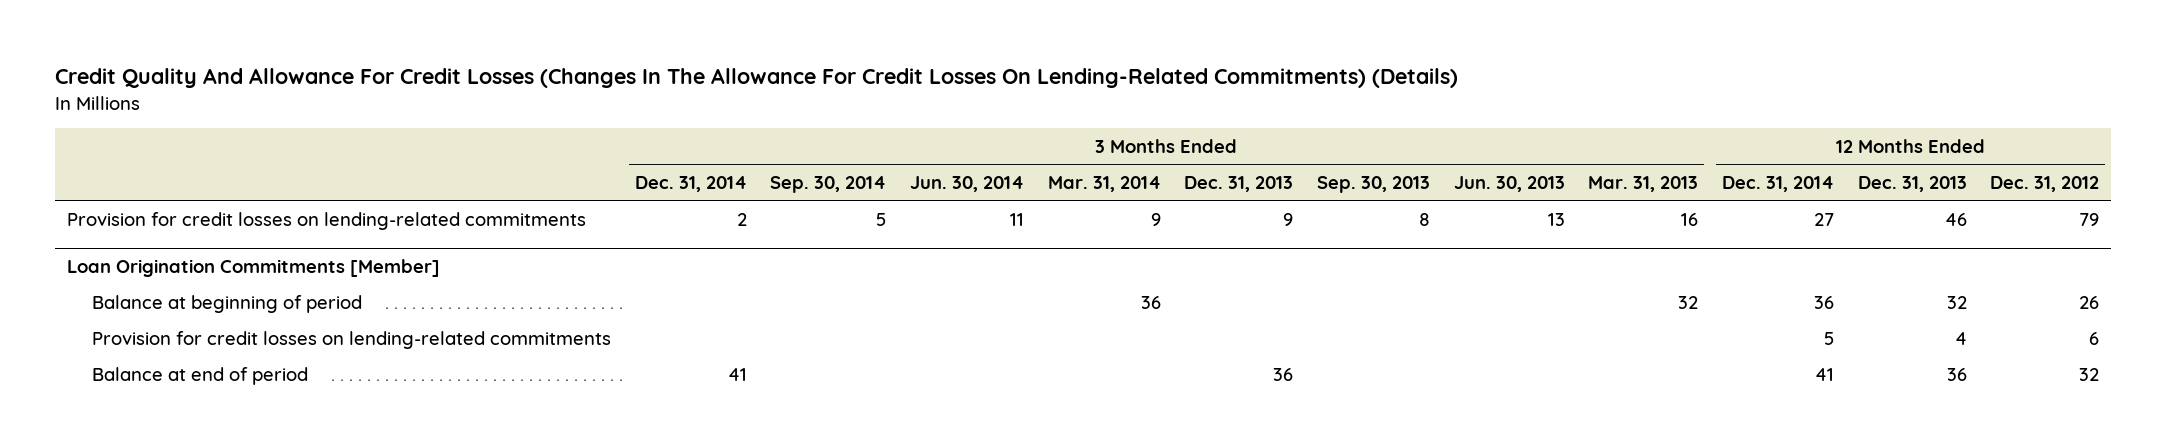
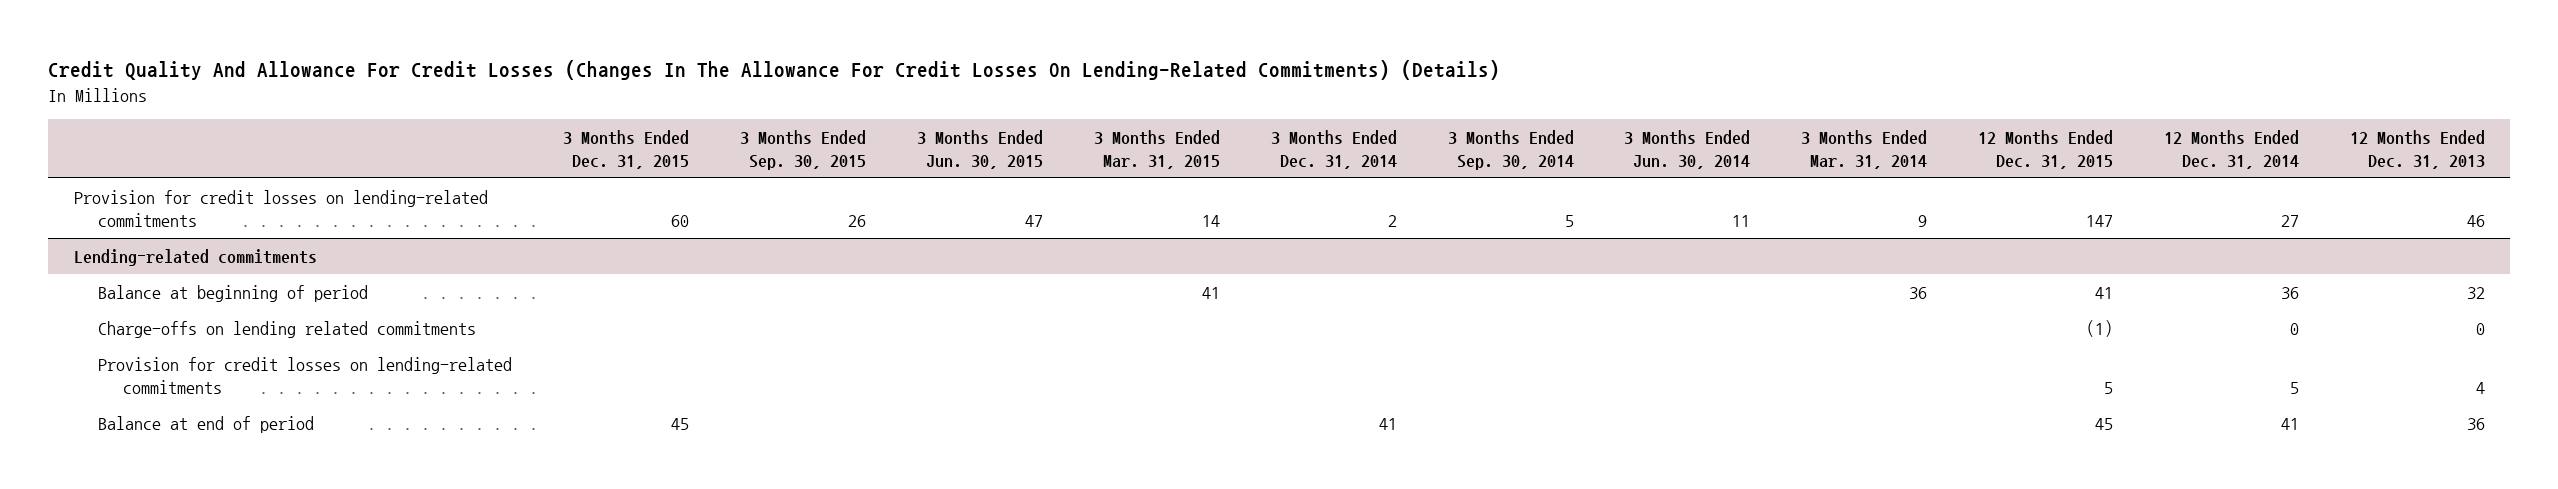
[1184,175,1294,192] Dec. 31, 2013 -> none
[1316,175,1430,193] Sep. 30, 2013 -> none
[1453,175,1565,192] Jun. 30, 2013 -> none
[1588,175,1699,192] Mar. 31, 2013 -> none
[1990,175,2100,192] Dec. 31, 2012 -> none
none -> [563,129,690,169] 3 Months Ended Dec. 31, 2015
none -> [740,129,867,170] 3 Months Ended Sep. 30, 2015
none -> [916,129,1043,169] 3 Months Ended Jun. 30, 2015
none -> [1093,129,1220,169] 3 Months Ended Mar. 31, 2015
none -> [1978,129,2114,169] 12 Months Ended Dec. 31, 2015
[67,258,441,277] Loan Origination Commitments [Member] -> [73,248,317,266] Lending-related commitments
none -> [98,320,477,338] Charge-offs on lending related commitments

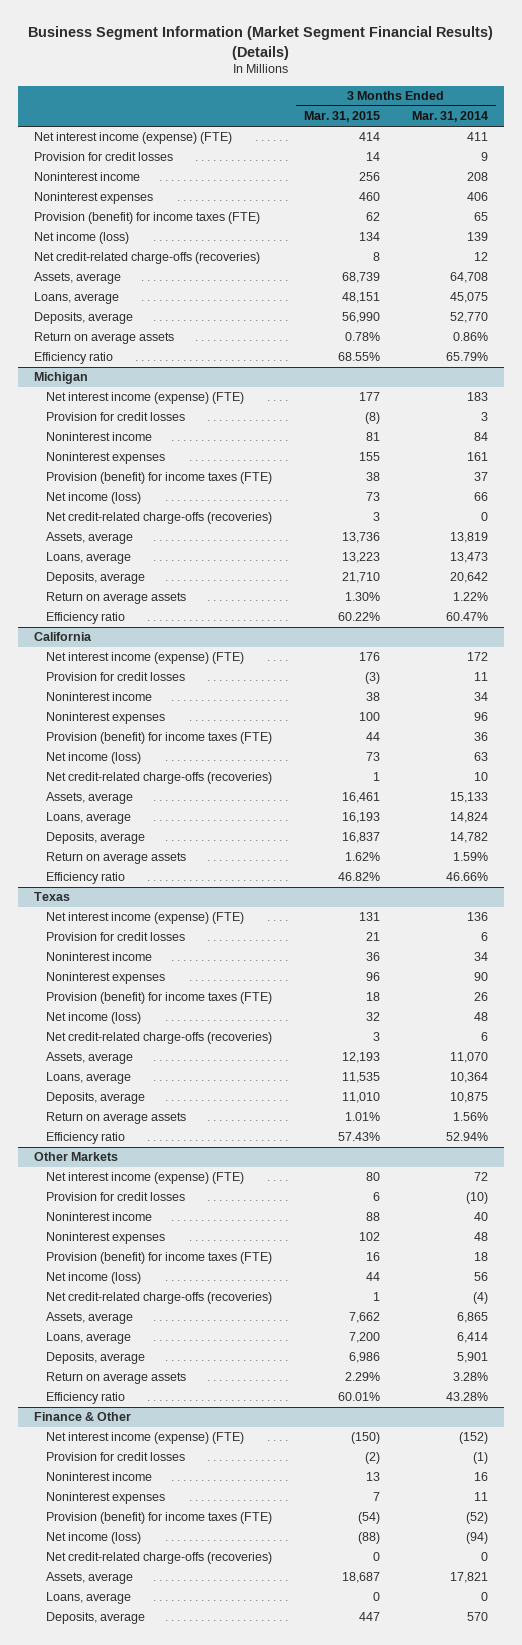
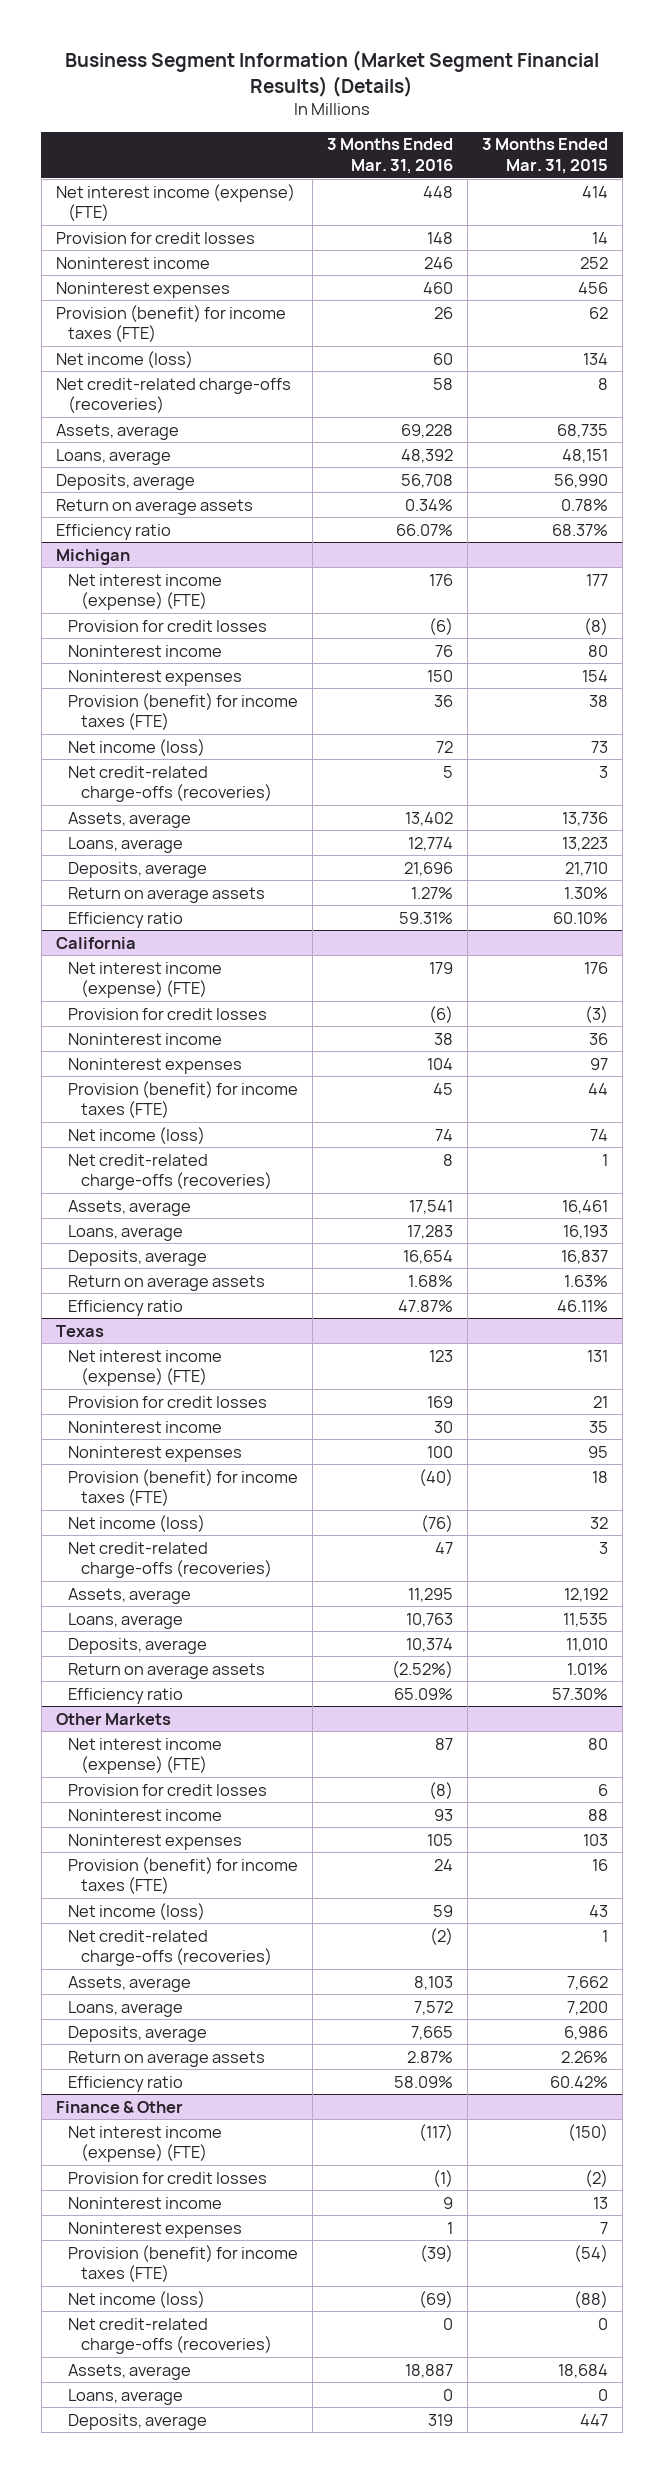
[412,111,489,123] Mar. 31, 2014 -> none
none -> [327,138,454,174] 3 Months Ended Mar. 31, 2016
[359,172,381,182] 256 -> [580,256,609,269] 252
[359,192,381,202] 460 -> [578,281,609,294] 456
[342,272,381,284] 68,739 -> [557,423,609,438] 68,735
[338,352,381,362] 68.55% -> [552,523,609,536] 68.37%
[366,432,381,442] 81 -> [588,644,609,657] 80
[359,452,381,462] 155 -> [582,669,609,682] 154
[338,612,381,622] 60.22% -> [553,911,609,924] 60.10%
[366,692,381,702] 38 -> [589,1032,609,1045] 36
[359,712,381,722] 100 -> [590,1057,609,1070] 97
[366,752,381,762] 73 -> [590,1128,609,1141] 74
[345,852,381,862] 1.62% -> [564,1274,609,1287] 1.63%
[338,872,381,882] 46.82% -> [557,1299,609,1312] 46.11%
[366,952,381,962] 36 -> [589,1420,609,1433] 35
[366,972,381,982] 96 -> [588,1445,609,1458] 95
[342,1052,381,1064] 12,193 -> [564,1587,609,1602] 12,192
[338,1132,381,1142] 57.43% -> [552,1687,609,1700] 57.30%
[359,1232,381,1242] 102 -> [583,1833,609,1846] 103
[366,1272,381,1282] 44 -> [589,1904,609,1917] 43
[345,1372,381,1382] 2.29% -> [561,2050,609,2063] 2.26%
[338,1392,381,1402] 60.01% -> [550,2075,609,2088] 60.42%
[342,1572,381,1584] 18,687 -> [558,2363,609,2378] 18,684

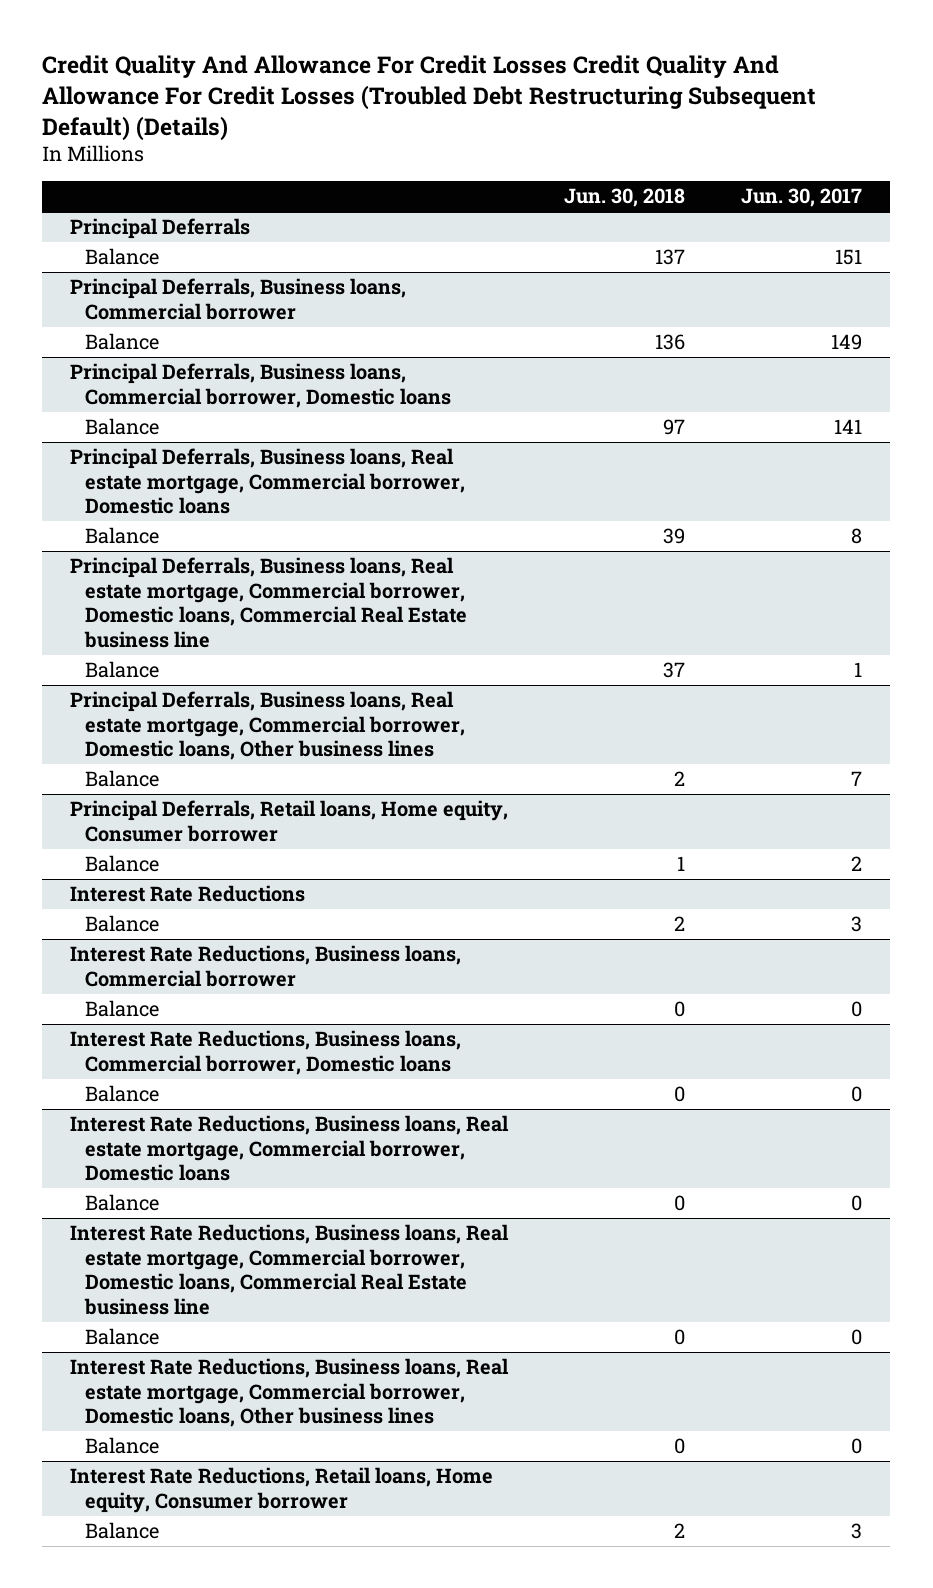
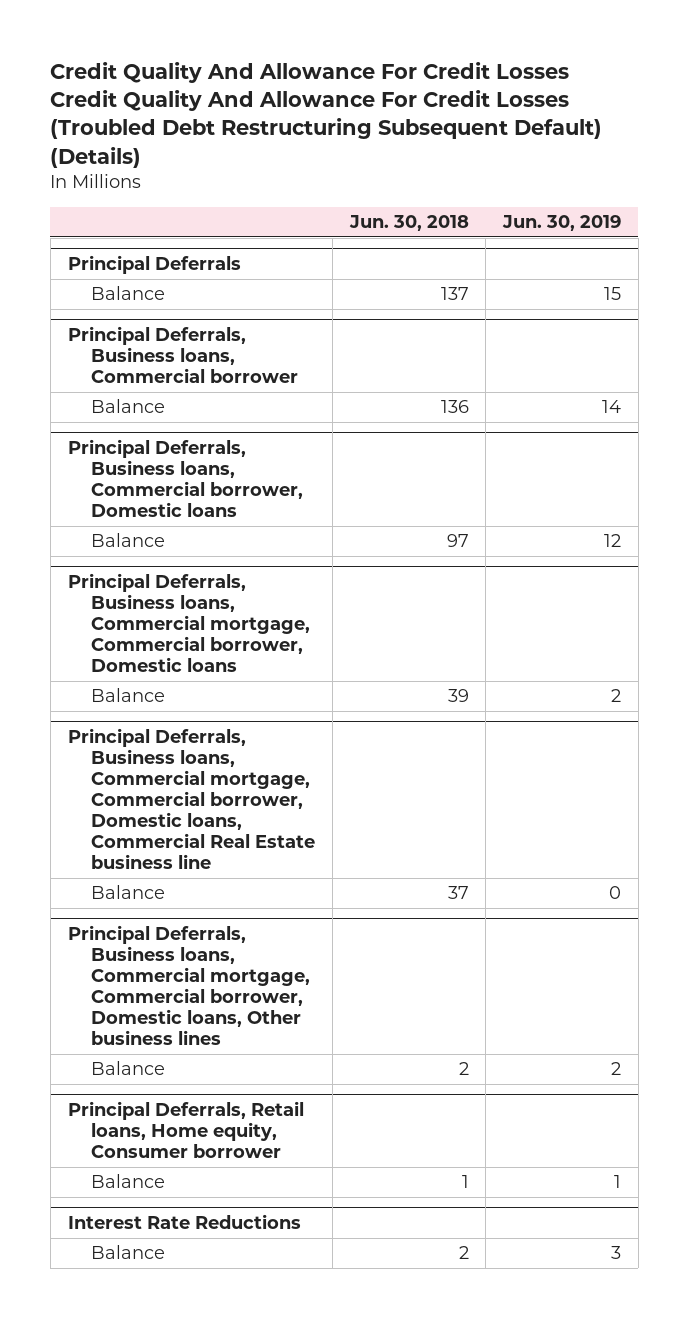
[741,188,863,208] Jun. 30, 2017 -> none
none -> [502,215,622,232] Jun. 30, 2019
[70,448,465,515] Principal Deferrals, Business loans, Real estate mortgage, Commercial borrower, Domestic loans -> [67,572,310,673] Principal Deferrals, Business loans, Commercial mortgage, Commercial borrower, Domestic loans
[70,557,467,649] Principal Deferrals, Business loans, Real estate mortgage, Commercial borrower, Domestic loans, Commercial Real Estate business line -> [67,727,315,870] Principal Deferrals, Business loans, Commercial mortgage, Commercial borrower, Domestic loans, Commercial Real Estate business line
[70,691,465,761] Principal Deferrals, Business loans, Real estate mortgage, Commercial borrower, Domestic loans, Other business lines -> [67,924,310,1046] Principal Deferrals, Business loans, Commercial mortgage, Commercial borrower, Domestic loans, Other business lines
[70,945,462,987] Interest Rate Reductions, Business loans, Commercial borrower -> none
[84,1000,159,1018] Balance -> none
[70,1030,462,1075] Interest Rate Reductions, Business loans, Commercial borrower, Domestic loans -> none
[84,1085,159,1103] Balance -> none
[70,1115,510,1182] Interest Rate Reductions, Business loans, Real estate mortgage, Commercial borrower, Domestic loans -> none
[84,1194,159,1212] Balance -> none
[70,1224,510,1316] Interest Rate Reductions, Business loans, Real estate mortgage, Commercial borrower, Domestic loans, Commercial Real Estate business line -> none
[84,1328,159,1346] Balance -> none
[70,1358,510,1428] Interest Rate Reductions, Business loans, Real estate mortgage, Commercial borrower, Domestic loans, Other business lines -> none
[84,1437,159,1455] Balance -> none
[70,1467,494,1513] Interest Rate Reductions, Retail loans, Home equity, Consumer borrower -> none
[84,1522,159,1540] Balance -> none

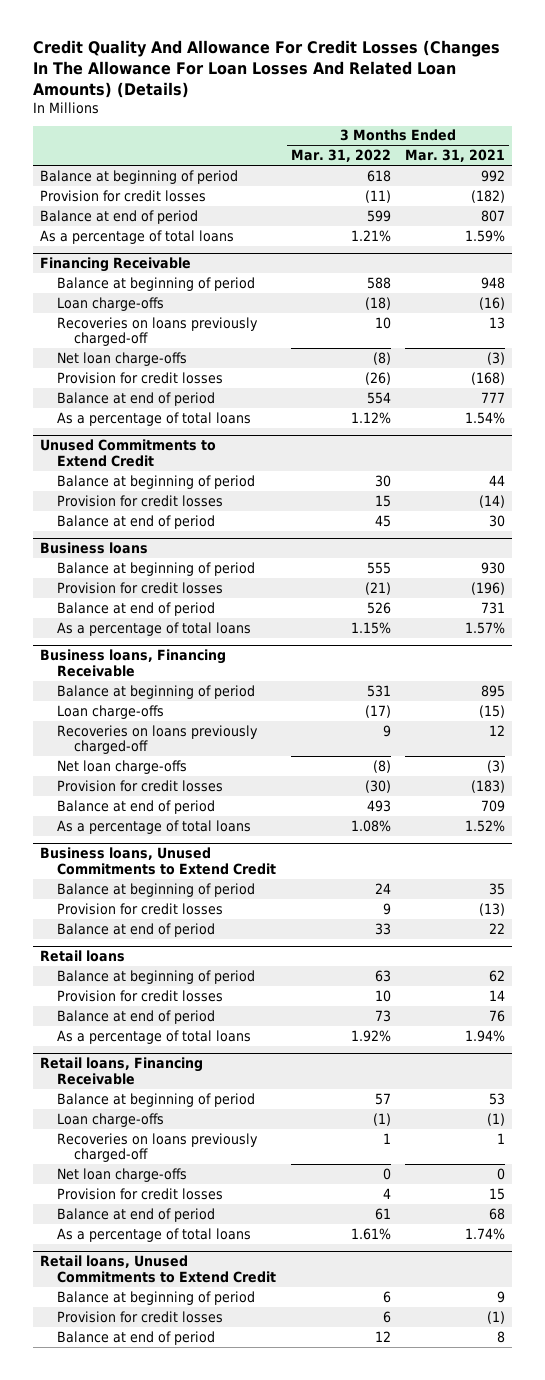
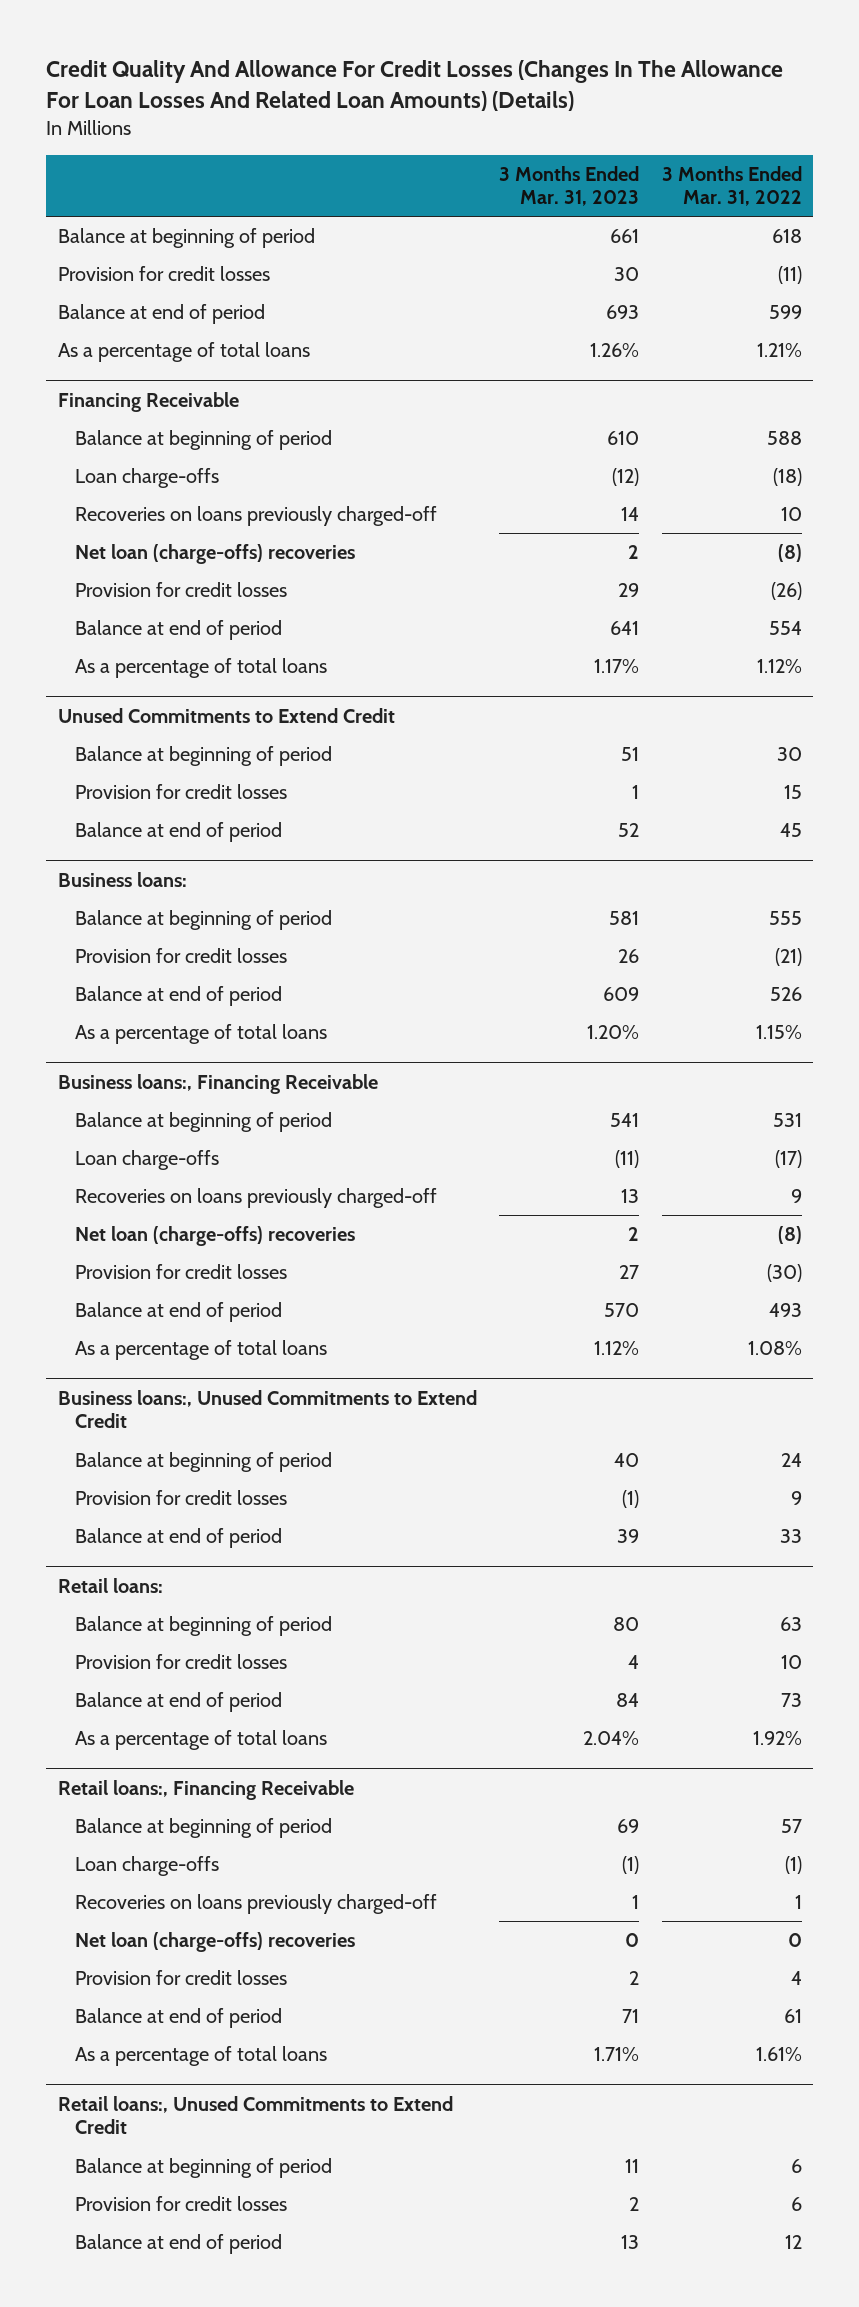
[405,149,506,163] Mar. 31, 2021 -> none
none -> [499,165,640,207] 3 Months Ended Mar. 31, 2023
[56,351,187,366] Net loan charge-offs -> [74,543,355,564] Net loan (charge-offs) recoveries
[40,542,149,555] Business loans -> [57,871,187,887] Business loans:
[40,649,227,677] Business loans, Financing Receivable -> [57,1073,378,1094] Business loans:, Financing Receivable
[56,759,187,774] Net loan charge-offs -> [74,1225,355,1246] Net loan (charge-offs) recoveries
[40,847,276,875] Business loans, Unused Commitments to Extend Credit -> [57,1389,477,1429] Business loans:, Unused Commitments to Extend Credit
[40,950,126,963] Retail loans -> [57,1577,163,1593] Retail loans:
[40,1057,204,1085] Retail loans, Financing Receivable -> [57,1779,354,1800] Retail loans:, Financing Receivable
[56,1167,187,1182] Net loan charge-offs -> [74,1931,355,1952] Net loan (charge-offs) recoveries
[40,1255,276,1283] Retail loans, Unused Commitments to Extend Credit -> [57,2095,453,2135] Retail loans:, Unused Commitments to Extend Credit

